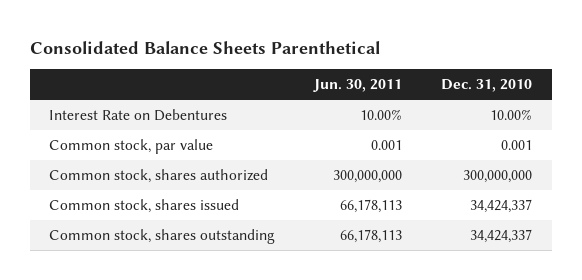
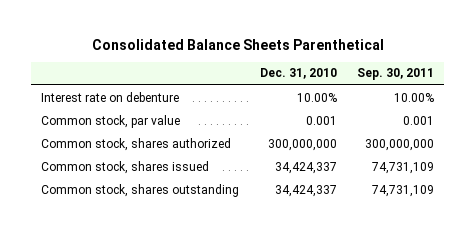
[313,79,403,93] Jun. 30, 2011 -> none
none -> [356,68,434,81] Sep. 30, 2011
[49,109,228,122] Interest Rate on Debentures -> [41,91,180,102] Interest rate on debenture

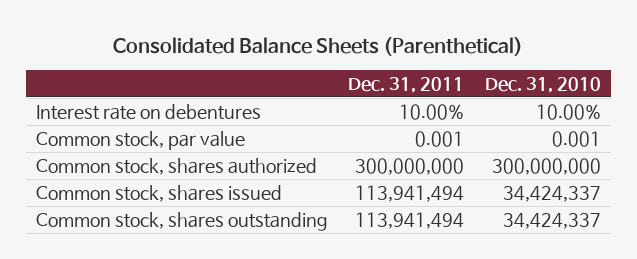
[91,38,384,50] Consolidated Balance Sheets Parenthetical -> [113,36,524,56] Consolidated Balance Sheets (Parenthetical)
[356,68,434,81] Sep. 30, 2011 -> none
none -> [348,76,465,93] Dec. 31, 2011
[41,91,180,102] Interest rate on debenture -> [35,103,261,120] Interest rate on debentures

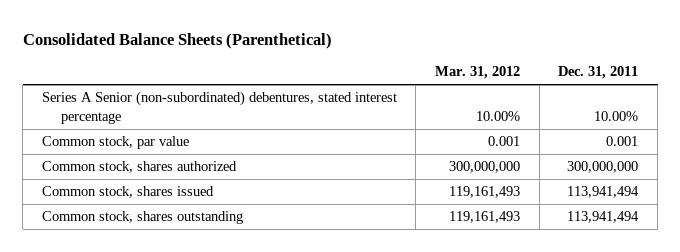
[484,76,601,93] Dec. 31, 2010 -> none
none -> [435,66,521,80] Mar. 31, 2012
[35,103,261,120] Interest rate on debentures -> [41,91,397,124] Series A Senior (non-subordinated) debentures, stated interest percentage

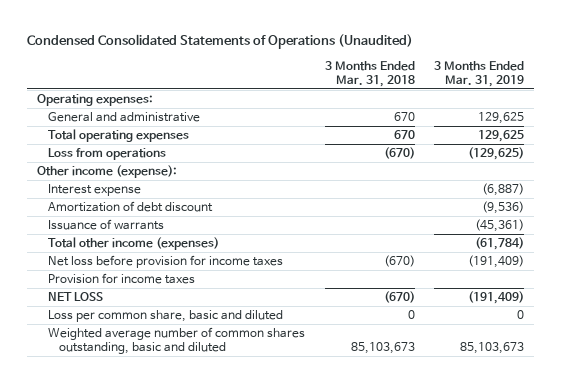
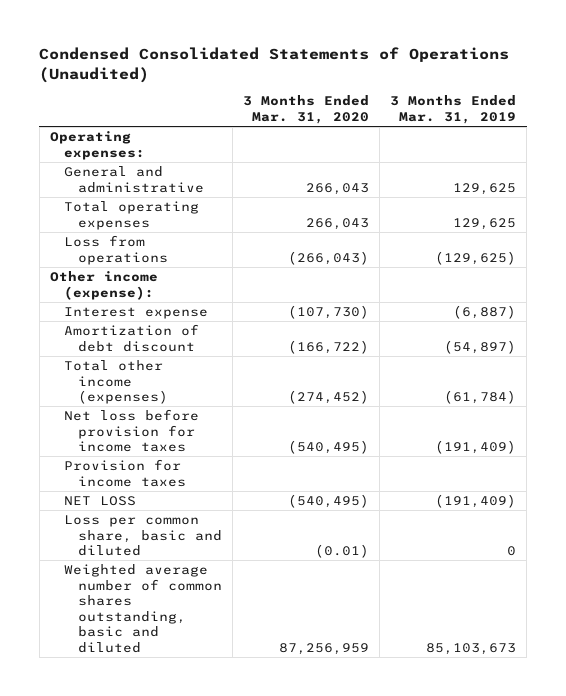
[324,60,415,87] 3 Months Ended Mar. 31, 2018 -> none
none -> [243,95,370,124] 3 Months Ended Mar. 31, 2020
[48,219,165,231] Issuance of warrants -> none
[482,201,525,215] (9,536) -> [444,339,517,354] (54,897)

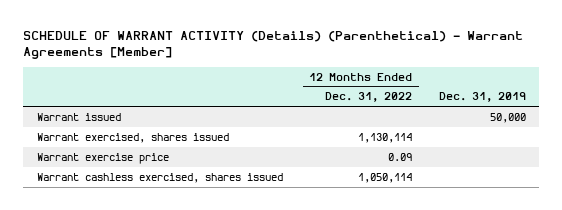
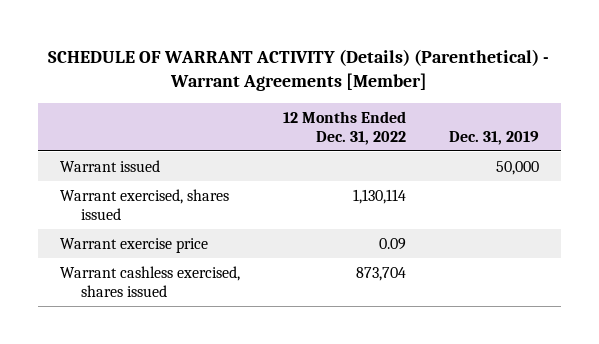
[358,172,413,183] 1,050,114 -> [355,267,406,282] 873,704

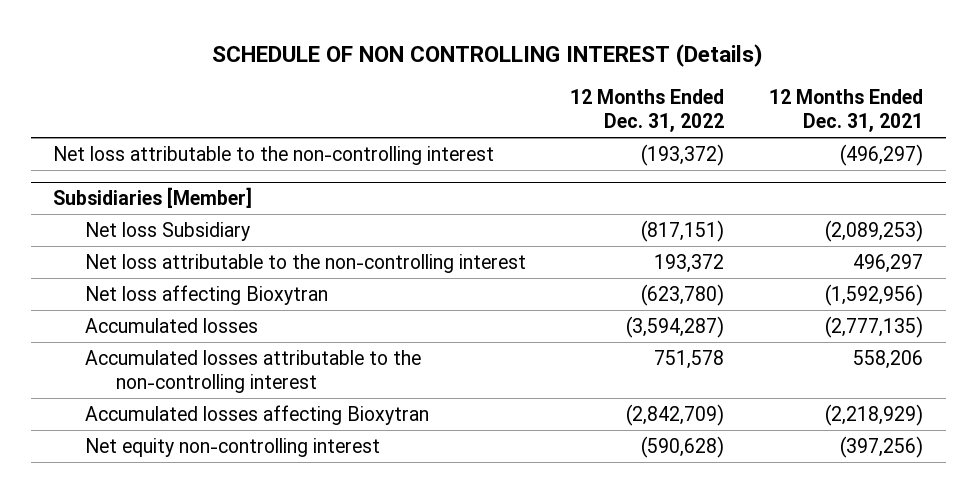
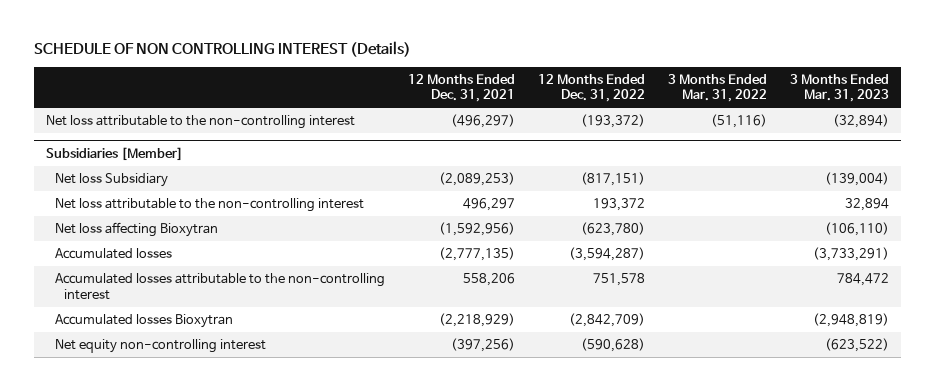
none -> [668,73,768,103] 3 Months Ended Mar. 31, 2022
none -> [790,73,890,103] 3 Months Ended Mar. 31, 2023
[84,404,429,425] Accumulated losses affecting Bioxytran -> [54,314,233,329] Accumulated losses Bioxytran

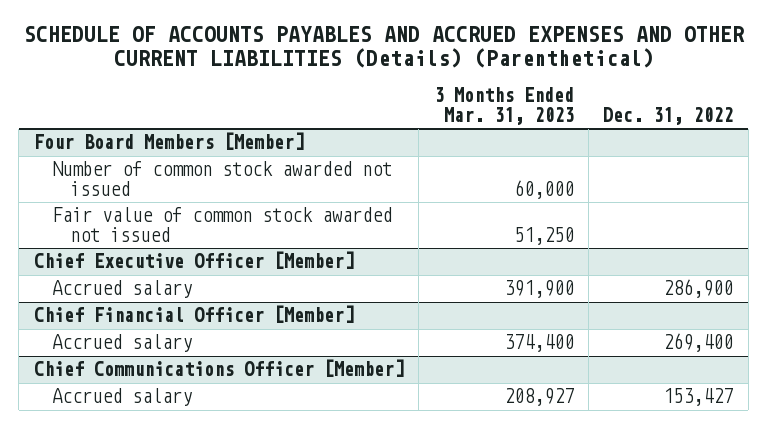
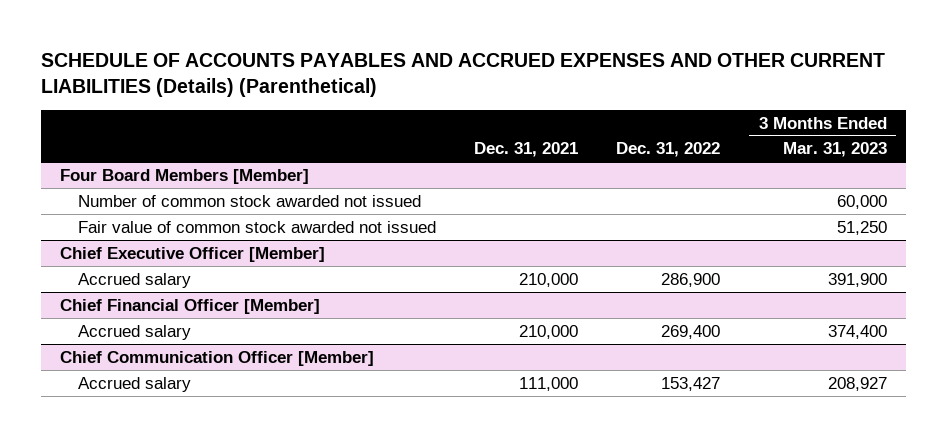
none -> [474,142,579,158] Dec. 31, 2021
[33,359,404,378] Chief Communications Officer [Member] -> [59,350,374,366] Chief Communication Officer [Member]

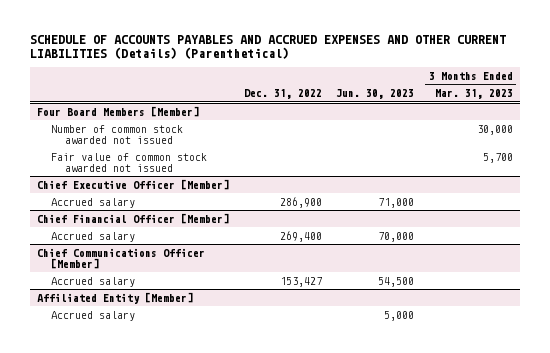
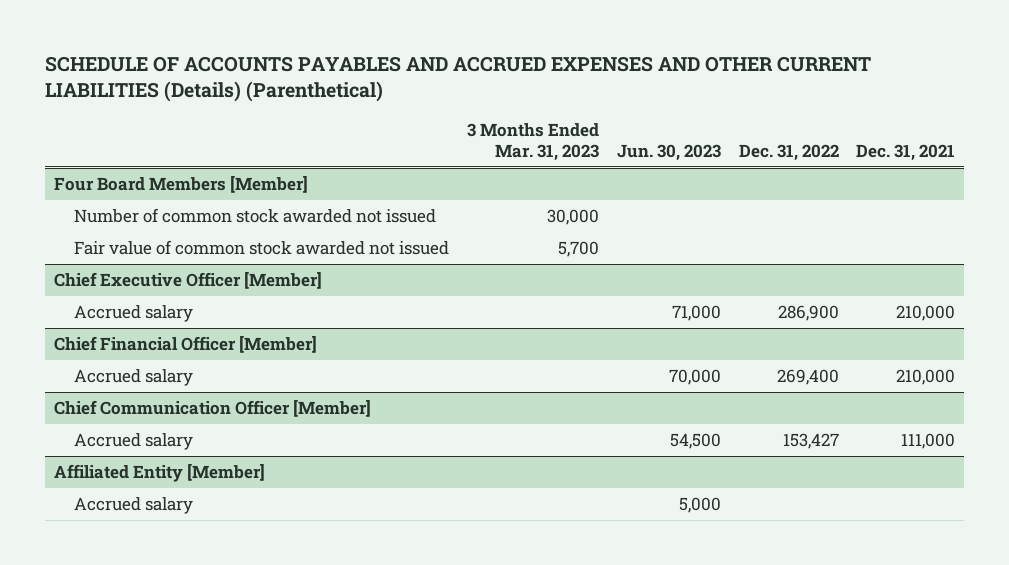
none -> [856,144,956,162] Dec. 31, 2021
[37,247,206,269] Chief Communications Officer [Member] -> [53,399,371,418] Chief Communication Officer [Member]

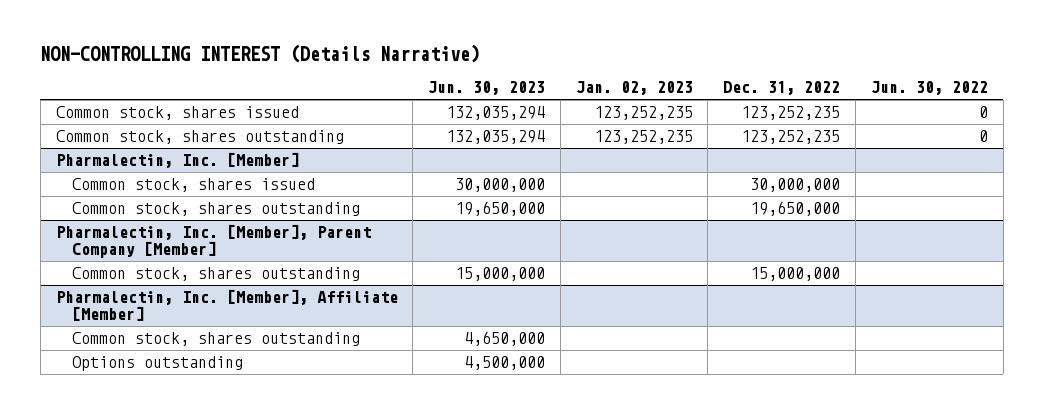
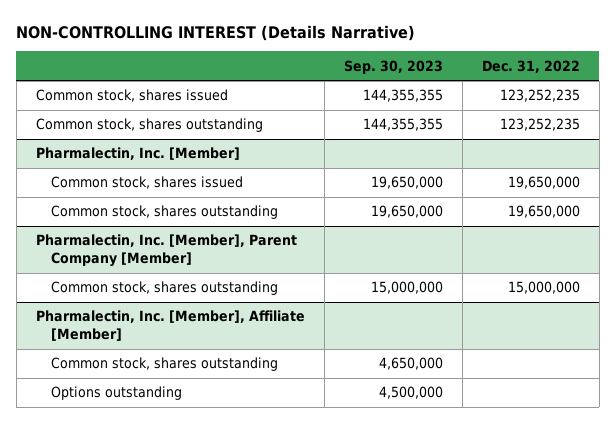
[428,81,546,96] Jun. 30, 2023 -> none
[575,81,693,96] Jan. 02, 2023 -> none
[870,81,988,96] Jun. 30, 2022 -> none
none -> [343,59,443,74] Sep. 30, 2023
[750,178,841,193] 30,000,000 -> [507,176,580,190] 19,650,000

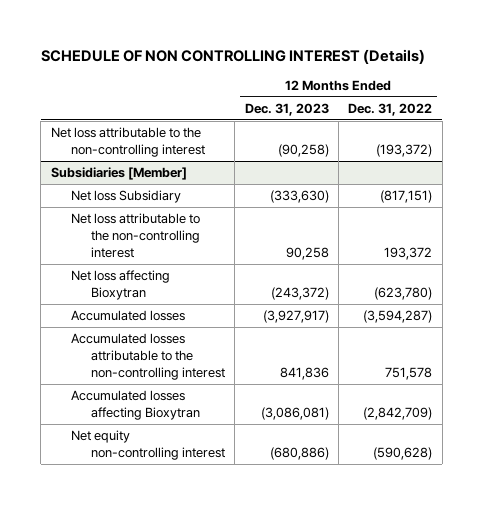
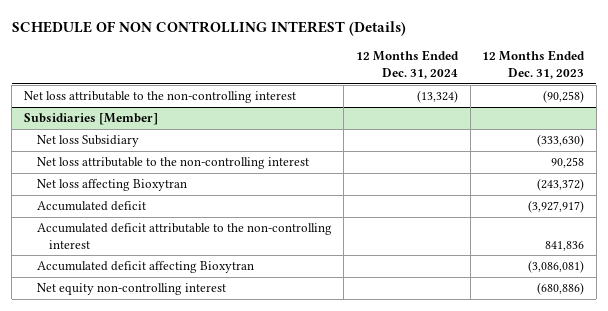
[348,102,433,116] Dec. 31, 2022 -> none
none -> [355,50,459,80] 12 Months Ended Dec. 31, 2024
[70,310,185,322] Accumulated losses -> [36,201,146,212] Accumulated deficit
[70,333,225,380] Accumulated losses attributable to the non-controlling interest -> [36,223,332,249] Accumulated deficit attributable to the non-controlling interest
[70,390,200,420] Accumulated losses affecting Bioxytran -> [36,261,254,274] Accumulated deficit affecting Bioxytran

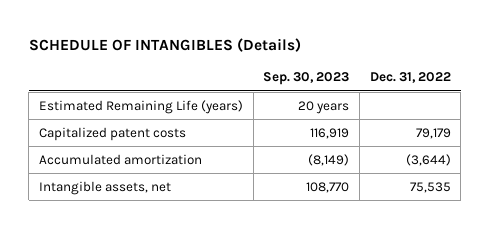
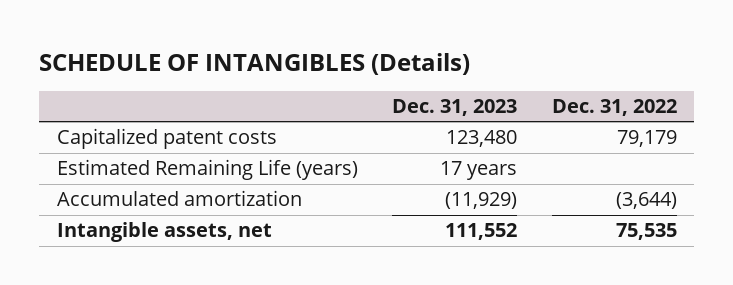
[263,72,350,86] Sep. 30, 2023 -> none
none -> [392,99,518,117] Dec. 31, 2023
[39,99,244,114] Estimated Remaining Life (years) -> [56,159,358,181] Estimated Remaining Life (years)

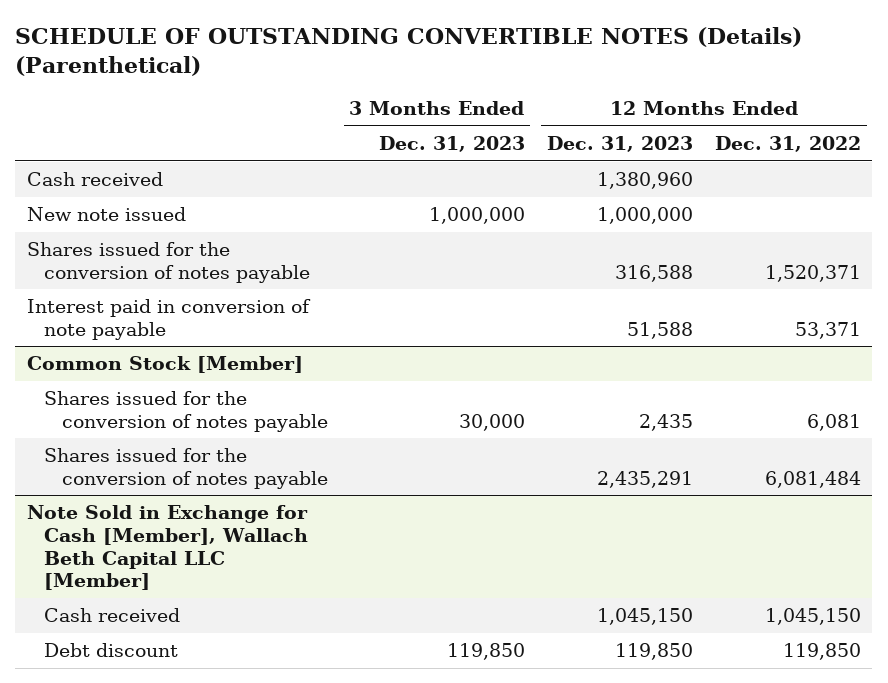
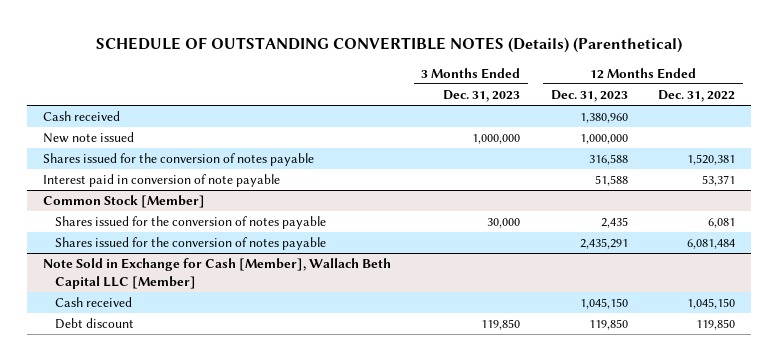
[765,264,862,282] 1,520,371 -> [687,154,736,166] 1,520,381

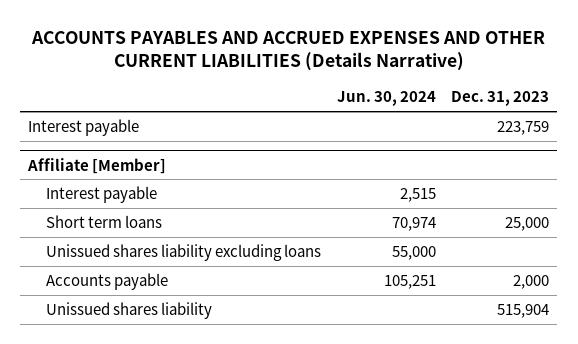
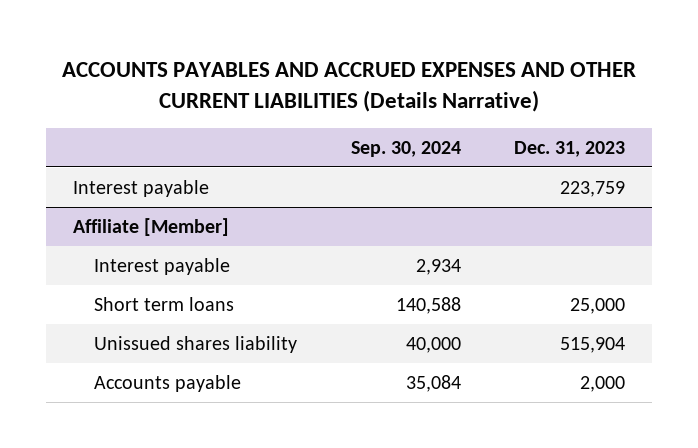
[336,91,436,107] Jun. 30, 2024 -> none
none -> [350,140,461,157] Sep. 30, 2024
[45,243,321,261] Unissued shares liability excluding loans -> none
[45,272,168,290] Accounts payable -> [94,374,242,392] Accounts payable

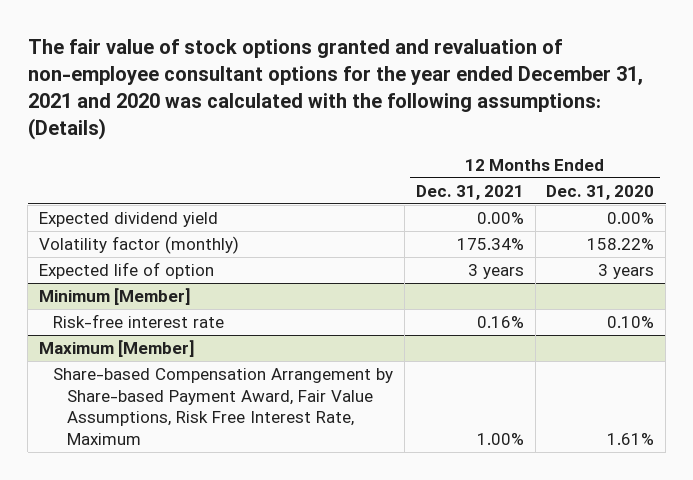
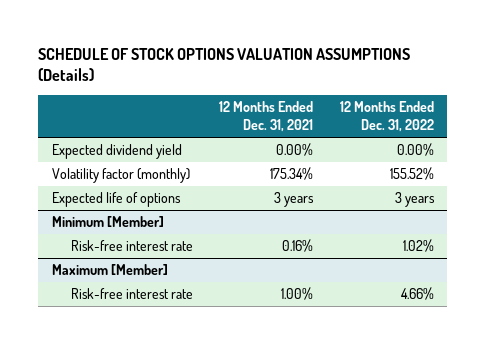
[27,39,643,140] The fair value of stock options granted and revaluation of non-employee consultant options for the year ended December 31, 2021 and 2020 was calculated with the following assumptions: (Details) -> [38,47,411,82] SCHEDULE OF STOCK OPTIONS VALUATION ASSUMPTIONS (Details)
[546,184,655,200] Dec. 31, 2020 -> none
none -> [339,101,434,133] 12 Months Ended Dec. 31, 2022
[38,262,214,280] Expected life of option -> [51,192,181,208] Expected life of options
[52,368,393,446] Share-based Compensation Arrangement by Share-based Payment Award, Fair Value Assumptions, Risk Free Interest Rate, Maximum -> none
none -> [70,288,193,300] Risk-free interest rate

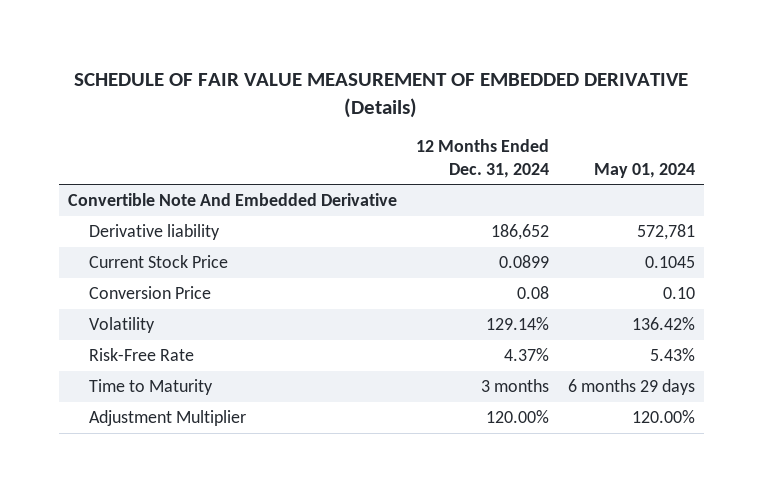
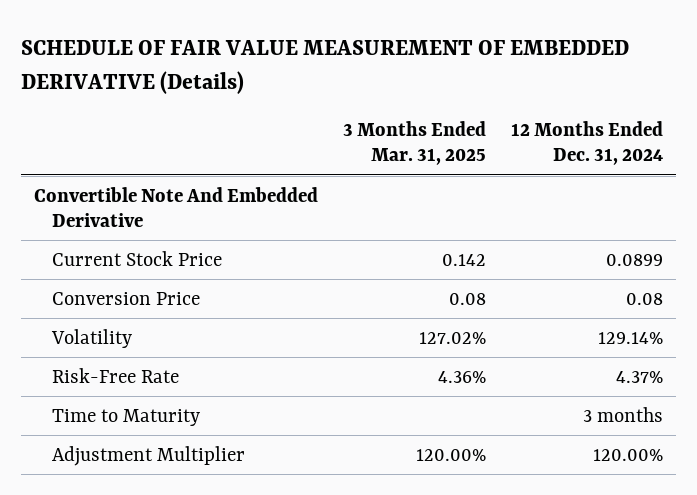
[593,162,695,178] May 01, 2024 -> none
none -> [343,121,487,166] 3 Months Ended Mar. 31, 2025
[88,224,220,241] Derivative liability -> none

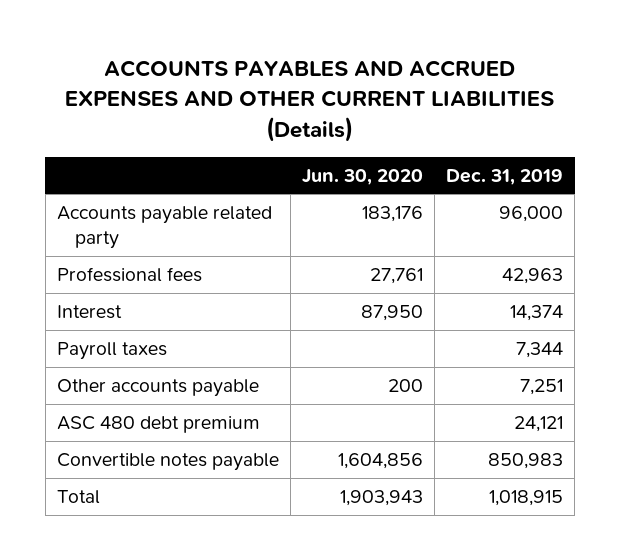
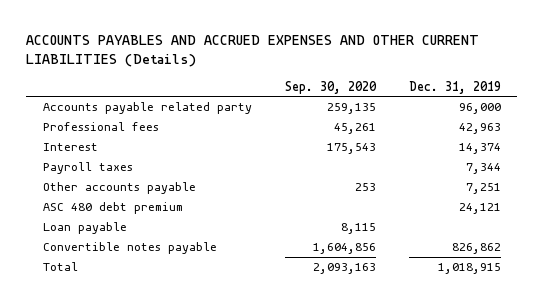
[301,168,423,185] Jun. 30, 2020 -> none
none -> [284,80,377,94] Sep. 30, 2020
none -> [42,222,127,235] Loan payable
[488,452,564,469] 850,983 -> [451,243,501,255] 826,862

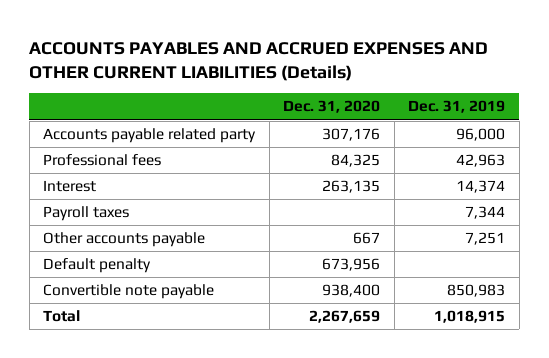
[284,80,377,94] Sep. 30, 2020 -> none
none -> [283,100,381,114] Dec. 31, 2020
[42,202,183,215] ASC 480 debt premium -> none
[42,222,127,235] Loan payable -> none
none -> [43,258,152,274] Default penalty
[42,242,217,255] Convertible notes payable -> [43,284,215,300] Convertible note payable
[451,243,501,255] 826,862 -> [447,284,506,298] 850,983

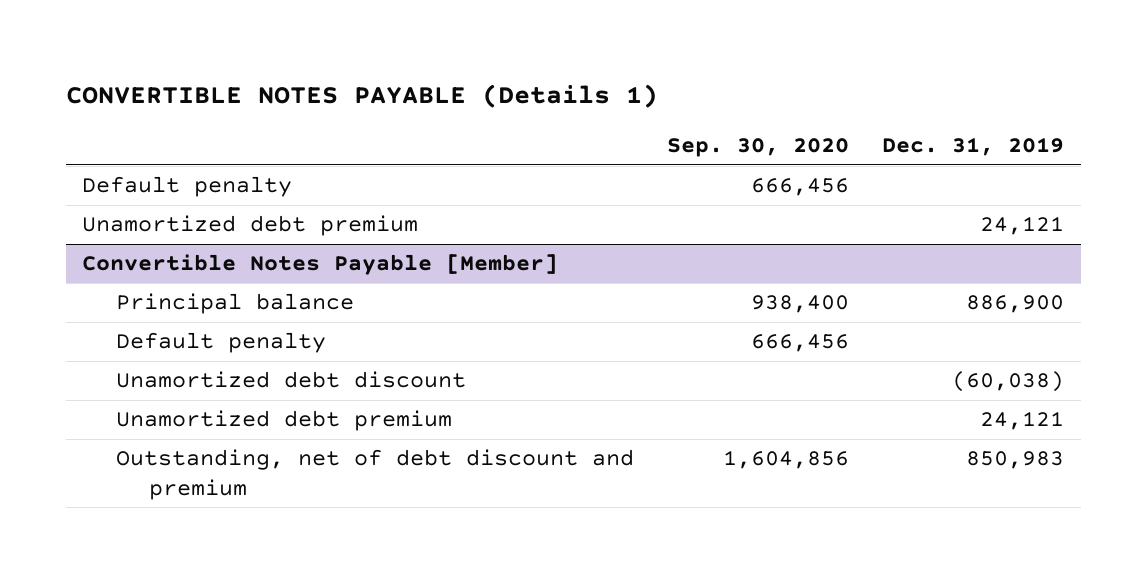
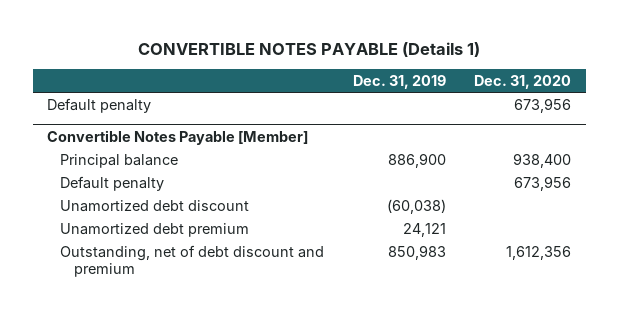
[667,138,850,158] Sep. 30, 2020 -> none
none -> [474,74,572,89] Dec. 31, 2020
[82,215,419,237] Unamortized debt premium -> none

